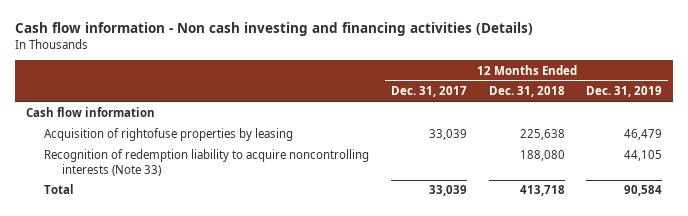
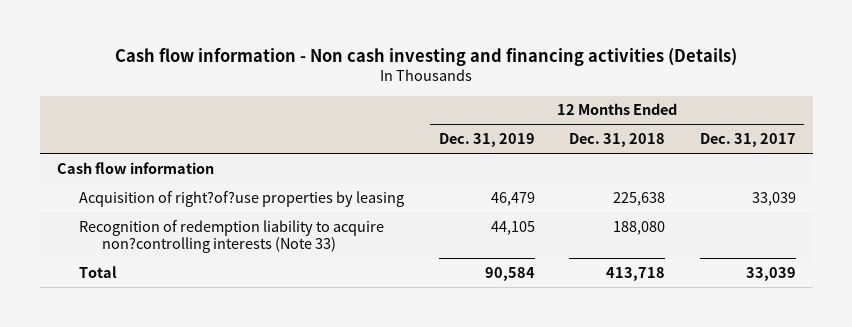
[43,128,293,142] Acquisition of rightofuse properties by leasing -> [79,190,405,207] Acquisition of right?of?use properties by leasing
[43,149,369,177] Recognition of redemption liability to acquire noncontrolling interests (Note 33) -> [79,219,385,253] Recognition of redemption liability to acquire non?controlling interests (Note 33)

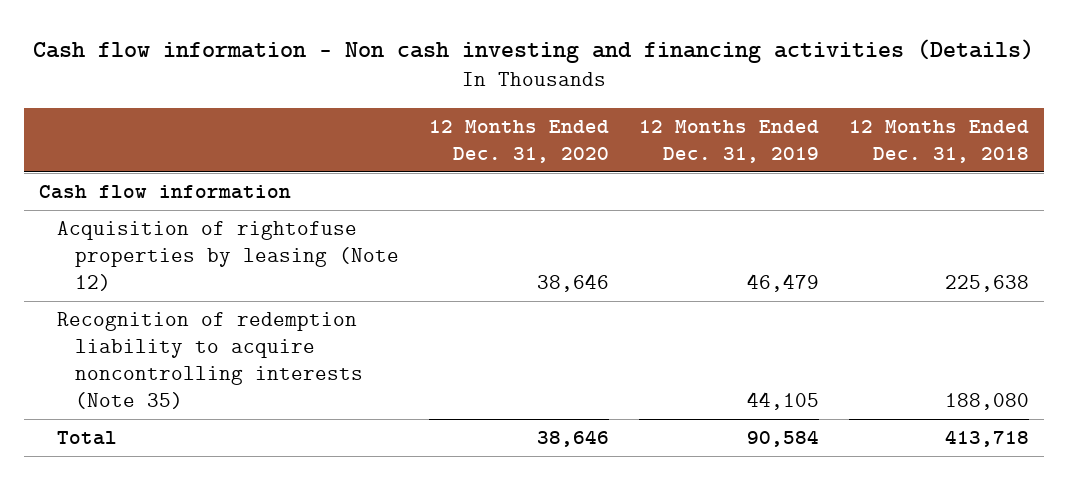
[699,132,796,147] Dec. 31, 2017 -> none
none -> [429,120,610,163] 12 Months Ended Dec. 31, 2020
[79,190,405,207] Acquisition of right?of?use properties by leasing -> [56,221,400,291] Acquisition of rightofuse properties by leasing (Note 12)
[79,219,385,253] Recognition of redemption liability to acquire non?controlling interests (Note 33) -> [56,312,364,409] Recognition of redemption liability to acquire noncontrolling interests (Note 35)

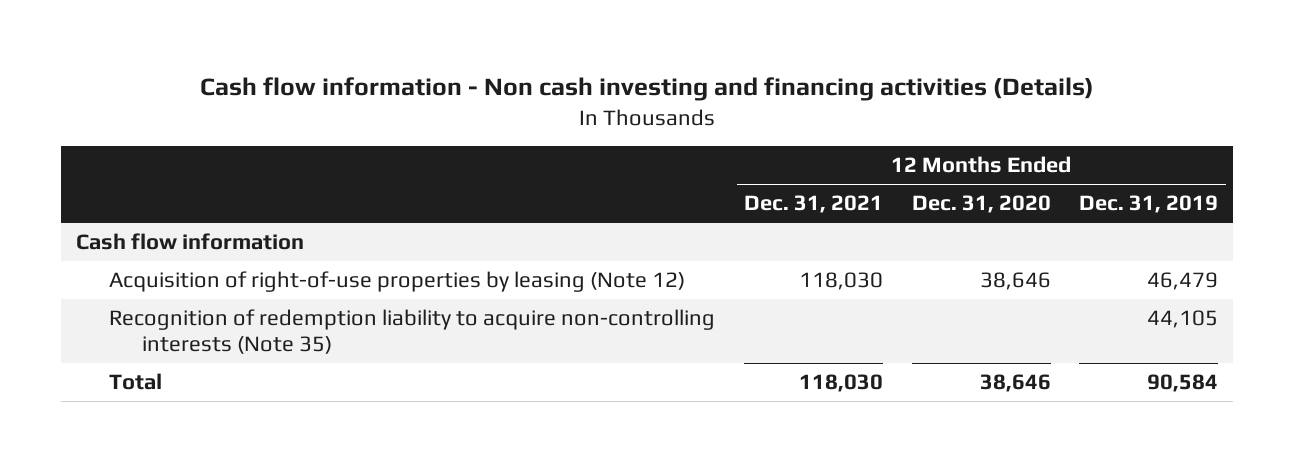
[848,120,1029,163] 12 Months Ended Dec. 31, 2018 -> none
none -> [743,195,883,214] Dec. 31, 2021
[56,221,400,291] Acquisition of rightofuse properties by leasing (Note 12) -> [109,271,686,293] Acquisition of right-of-use properties by leasing (Note 12)
[56,312,364,409] Recognition of redemption liability to acquire noncontrolling interests (Note 35) -> [109,309,716,355] Recognition of redemption liability to acquire non-controlling interests (Note 35)

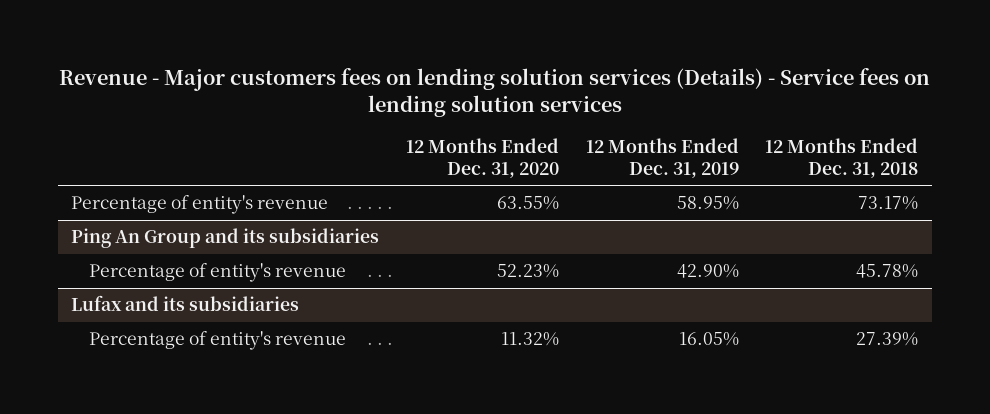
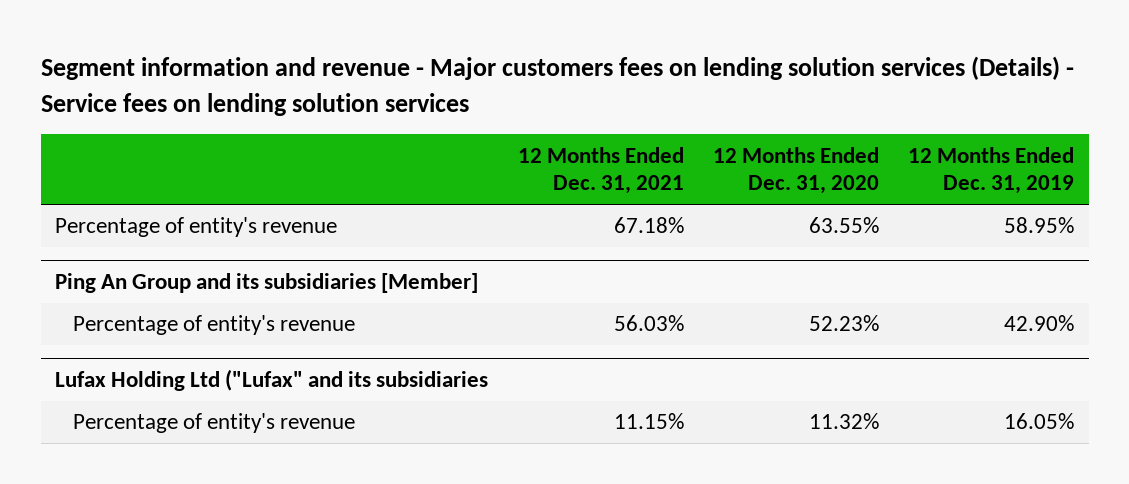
[58,68,930,118] Revenue - Major customers fees on lending solution services (Details) - Service fees on lending solution services -> [40,56,1074,116] Segment information and revenue - Major customers fees on lending solution services (Details) - Service fees on lending solution services
[765,138,919,178] 12 Months Ended Dec. 31, 2018 -> none
none -> [517,146,684,195] 12 Months Ended Dec. 31, 2021
[71,228,380,249] Ping An Group and its subsidiaries -> [55,273,479,294] Ping An Group and its subsidiaries [Member]
[71,295,300,312] Lufax and its subsidiaries -> [55,369,489,392] Lufax Holding Ltd ("Lufax" and its subsidiaries

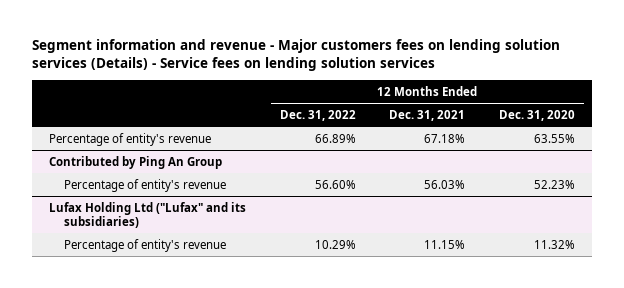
[908,146,1075,195] 12 Months Ended Dec. 31, 2019 -> none
none -> [279,110,356,122] Dec. 31, 2022
[55,273,479,294] Ping An Group and its subsidiaries [Member] -> [48,155,222,169] Contributed by Ping An Group
[55,369,489,392] Lufax Holding Ltd ("Lufax" and its subsidiaries -> [48,201,246,228] Lufax Holding Ltd ("Lufax" and its subsidiaries)

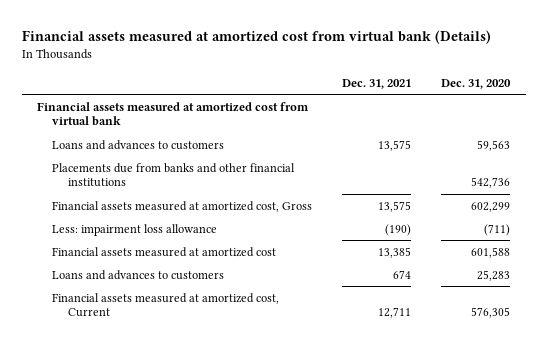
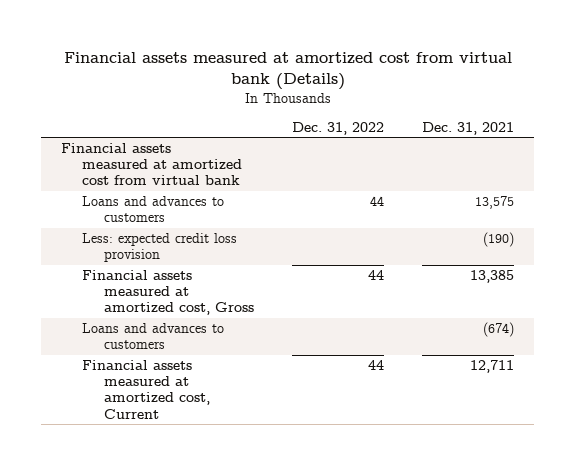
[441,78,512,89] Dec. 31, 2020 -> none
none -> [291,121,384,135] Dec. 31, 2022
[52,162,296,188] Placements due from banks and other financial institutions -> none
[52,223,218,236] Less: impairment loss allowance -> none
[52,246,277,257] Financial assets measured at amortized cost -> none
none -> [82,233,238,263] Less: expected credit loss provision
[378,200,412,212] 13,575 -> [470,270,515,284] 13,385
[393,269,412,279] 674 -> [483,322,515,338] (674)

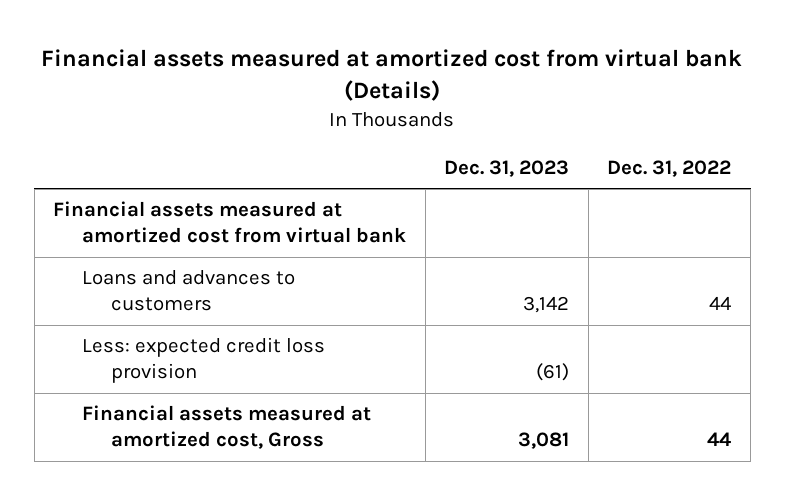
[422,121,515,135] Dec. 31, 2021 -> none
none -> [444,159,570,177] Dec. 31, 2023
[82,323,225,350] Loans and advances to customers -> none
[82,360,210,419] Financial assets measured at amortized cost, Current -> none

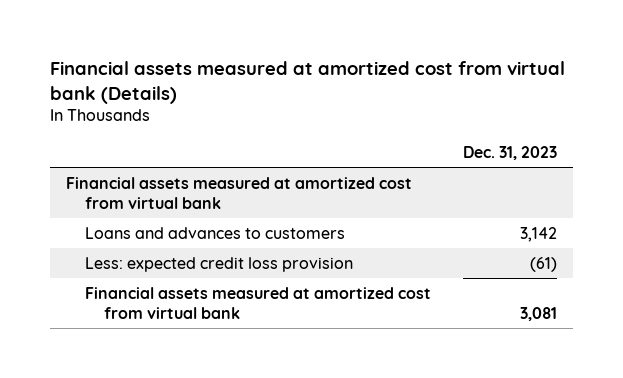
[607,159,732,177] Dec. 31, 2022 -> none
[82,405,372,450] Financial assets measured at amortized cost, Gross -> [85,286,432,320] Financial assets measured at amortized cost from virtual bank

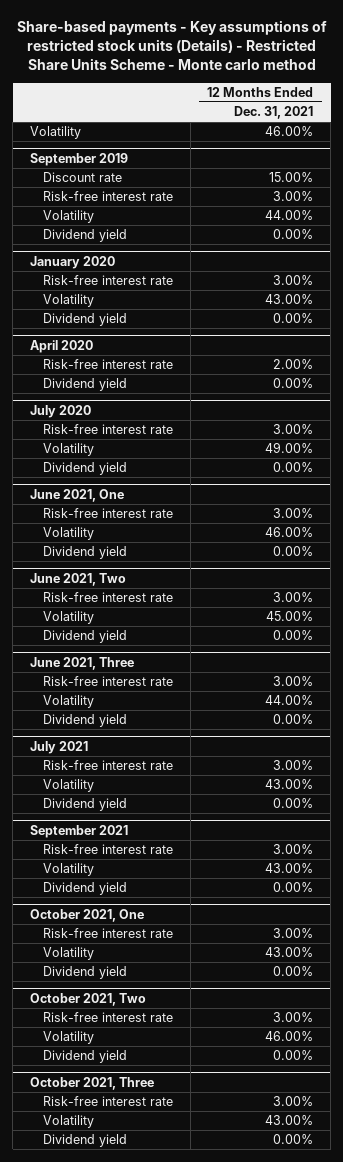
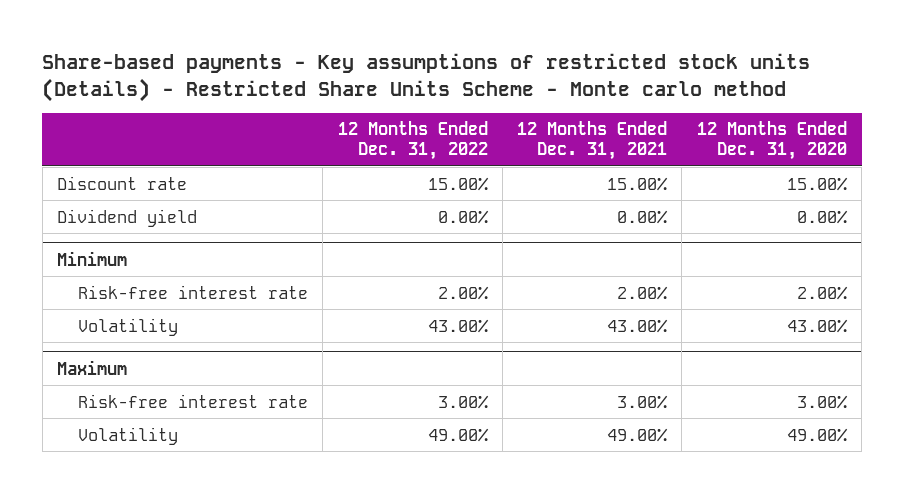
none -> [337,121,488,161] 12 Months Ended Dec. 31, 2022
none -> [696,121,847,161] 12 Months Ended Dec. 31, 2020
[29,126,81,140] Volatility -> none
[29,153,128,167] September 2019 -> none
[42,191,173,202] Risk-free interest rate -> none
[42,210,94,224] Volatility -> none
[42,275,173,286] Risk-free interest rate -> none
[42,294,94,308] Volatility -> none
[42,313,127,327] Dividend yield -> none
[29,340,93,354] April 2020 -> none
[29,256,115,270] January 2020 -> [56,250,127,266] Minimum
[42,378,127,392] Dividend yield -> none
[29,405,91,419] July 2020 -> none
[42,424,173,435] Risk-free interest rate -> none
[42,443,94,457] Volatility -> none
[42,462,127,476] Dividend yield -> none
[29,489,124,503] June 2021, One -> none
[42,508,173,519] Risk-free interest rate -> none
[42,527,94,541] Volatility -> none
[42,546,127,560] Dividend yield -> none
[29,573,126,587] June 2021, Two -> none
[42,592,173,603] Risk-free interest rate -> none
[42,611,94,625] Volatility -> none
[42,630,127,644] Dividend yield -> none
[29,657,134,671] June 2021, Three -> none
[42,676,173,687] Risk-free interest rate -> none
[42,695,94,709] Volatility -> none
[42,714,127,728] Dividend yield -> none
[29,741,88,755] July 2021 -> none
[42,760,173,771] Risk-free interest rate -> none
[42,798,127,812] Dividend yield -> none
[42,844,173,855] Risk-free interest rate -> none
[42,863,94,877] Volatility -> none
[42,882,127,896] Dividend yield -> none
[29,909,144,923] October 2021, One -> none
[42,928,173,939] Risk-free interest rate -> none
[42,947,94,961] Volatility -> none
[42,966,127,980] Dividend yield -> none
[29,993,146,1007] October 2021, Two -> none
[42,1012,173,1023] Risk-free interest rate -> none
[42,1031,94,1045] Volatility -> none
[42,1050,127,1064] Dividend yield -> none
[29,1077,154,1091] October 2021, Three -> none
[29,825,128,839] September 2021 -> [56,359,127,375] Maximum
[42,1134,127,1148] Dividend yield -> none
[265,1115,314,1126] 43.00% -> [607,427,669,442] 49.00%

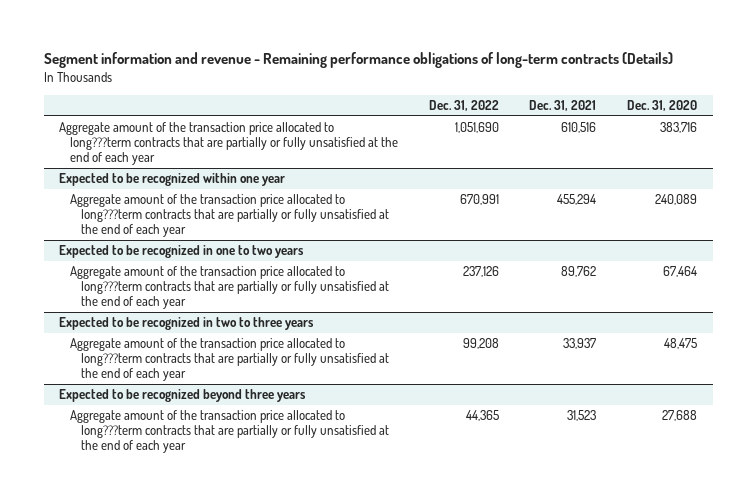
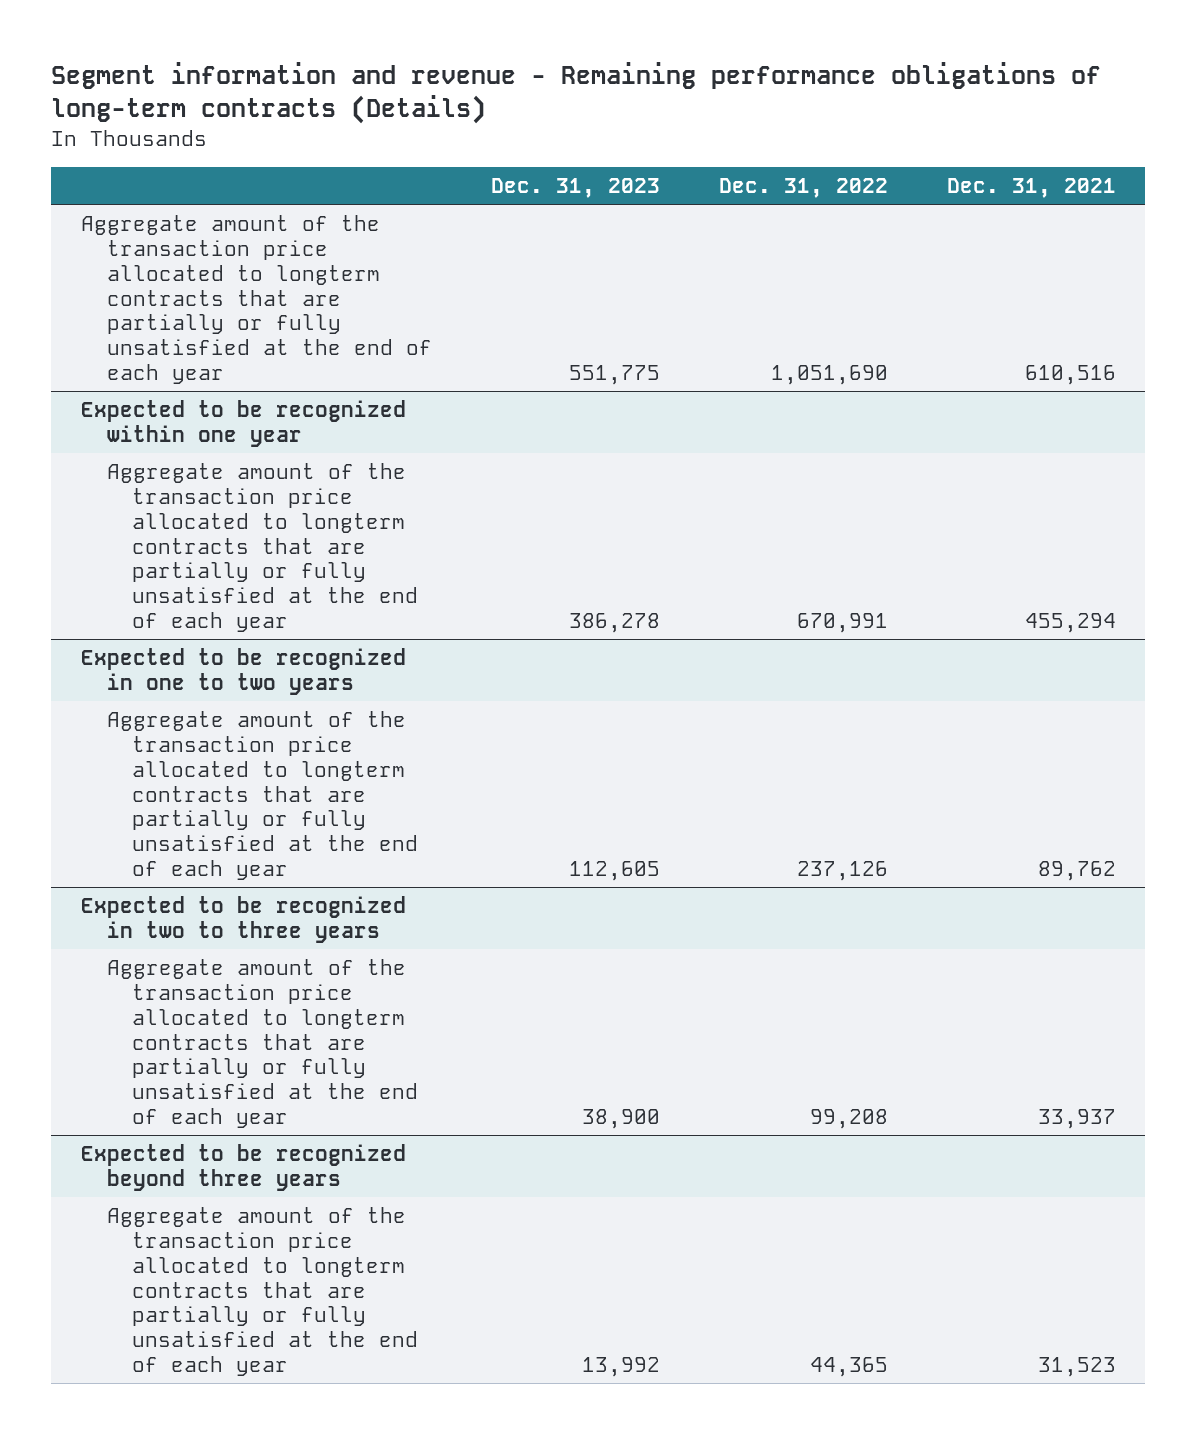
[627,100,698,112] Dec. 31, 2020 -> none
none -> [490,177,660,198] Dec. 31, 2023
[59,122,398,166] Aggregate amount of the transaction price allocated to long???term contracts that are partially or fully unsatisfied at the end of each year -> [80,214,432,385] Aggregate amount of the transaction price allocated to longterm contracts that are partially or fully unsatisfied at the end of each year
[69,194,389,238] Aggregate amount of the transaction price allocated to long???term contracts that are partially or fully unsatisfied at the end of each year -> [106,462,419,633] Aggregate amount of the transaction price allocated to longterm contracts that are partially or fully unsatisfied at the end of each year
[69,266,389,310] Aggregate amount of the transaction price allocated to long???term contracts that are partially or fully unsatisfied at the end of each year -> [106,710,419,881] Aggregate amount of the transaction price allocated to longterm contracts that are partially or fully unsatisfied at the end of each year
[69,338,389,382] Aggregate amount of the transaction price allocated to long???term contracts that are partially or fully unsatisfied at the end of each year -> [106,958,419,1129] Aggregate amount of the transaction price allocated to longterm contracts that are partially or fully unsatisfied at the end of each year
[69,410,389,454] Aggregate amount of the transaction price allocated to long???term contracts that are partially or fully unsatisfied at the end of each year -> [106,1206,419,1377] Aggregate amount of the transaction price allocated to longterm contracts that are partially or fully unsatisfied at the end of each year

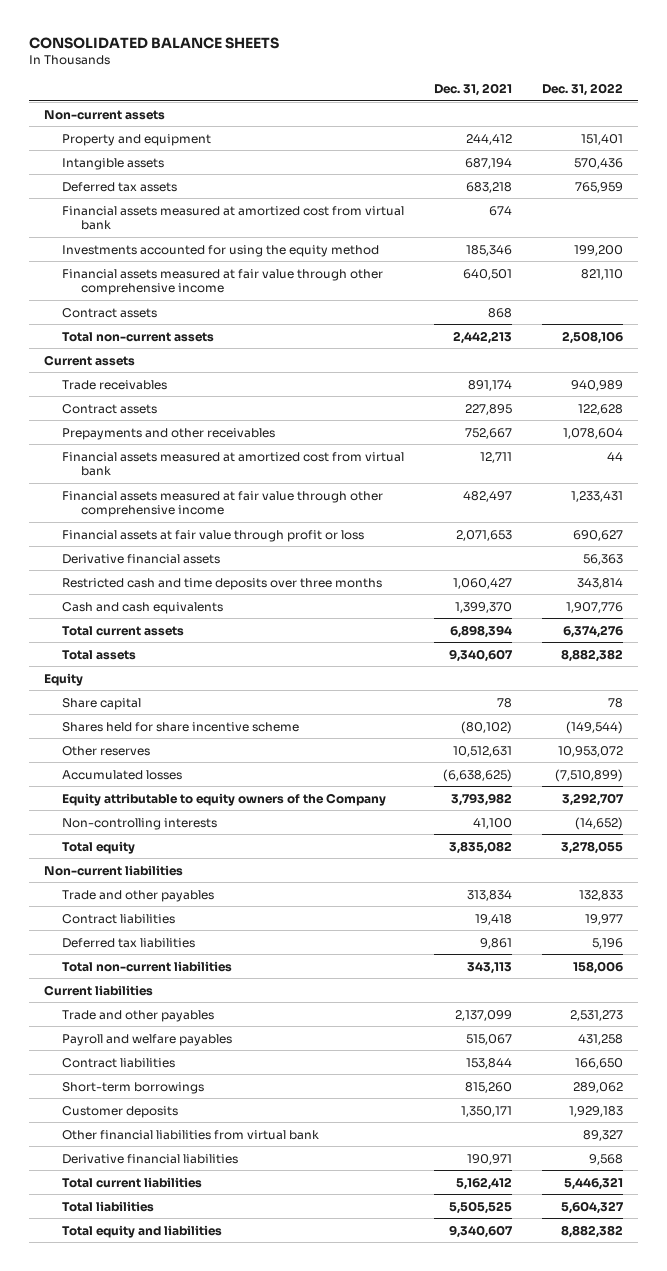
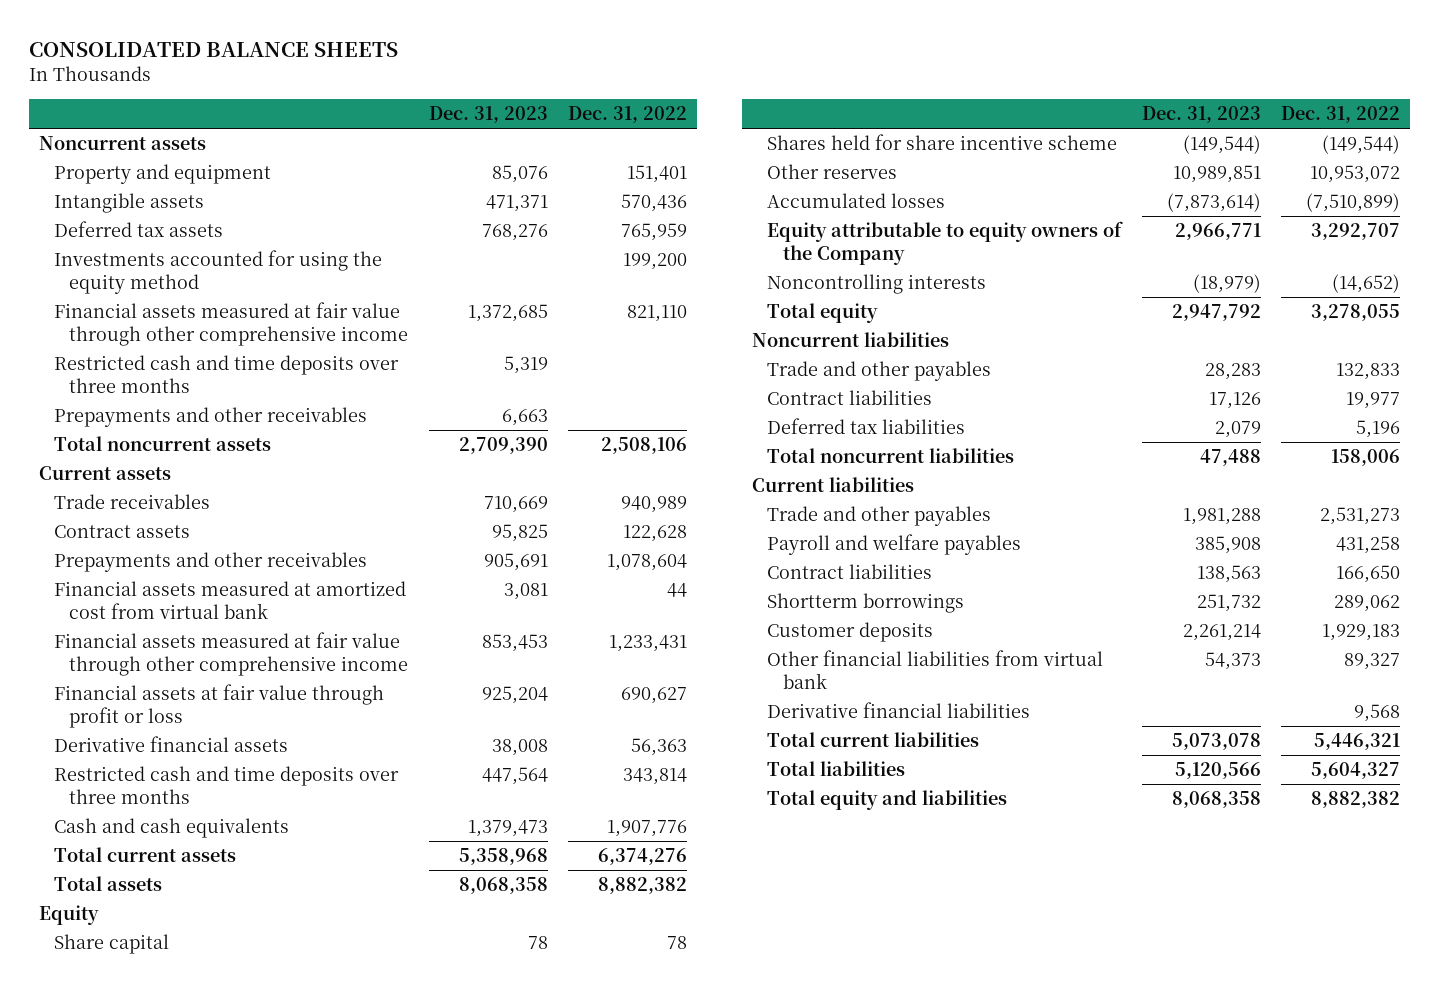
[434,82,513,96] Dec. 31, 2021 -> none
none -> [428,106,548,124] Dec. 31, 2023
[43,109,165,120] Non-current assets -> [39,136,207,151] Noncurrent assets
[62,205,405,230] Financial assets measured at amortized cost from virtual bank -> none
[62,307,158,318] Contract assets -> none
none -> [54,355,400,393] Restricted cash and time deposits over three months
none -> [54,407,368,428] Prepayments and other receivables
[62,331,215,342] Total non-current assets -> [54,436,272,452] Total noncurrent assets
[62,817,218,830] Non-controlling interests -> [767,274,987,295] Noncontrolling interests
[43,864,183,876] Non-current liabilities -> [752,332,950,348] Noncurrent liabilities
[62,960,233,972] Total non-current liabilities -> [767,448,1015,464] Total noncurrent liabilities
[62,1081,205,1094] Short-term borrowings -> [767,593,965,614] Shortterm borrowings

